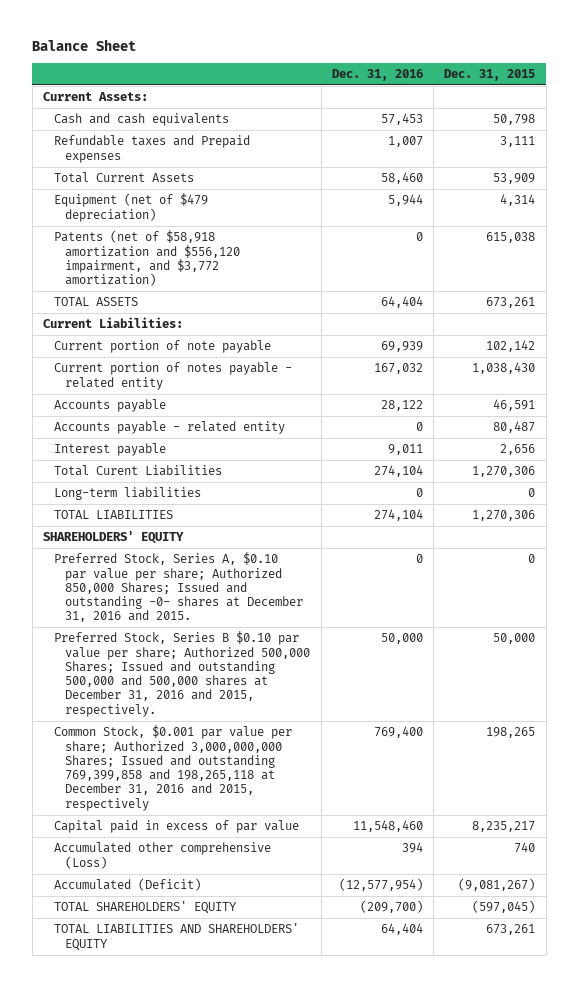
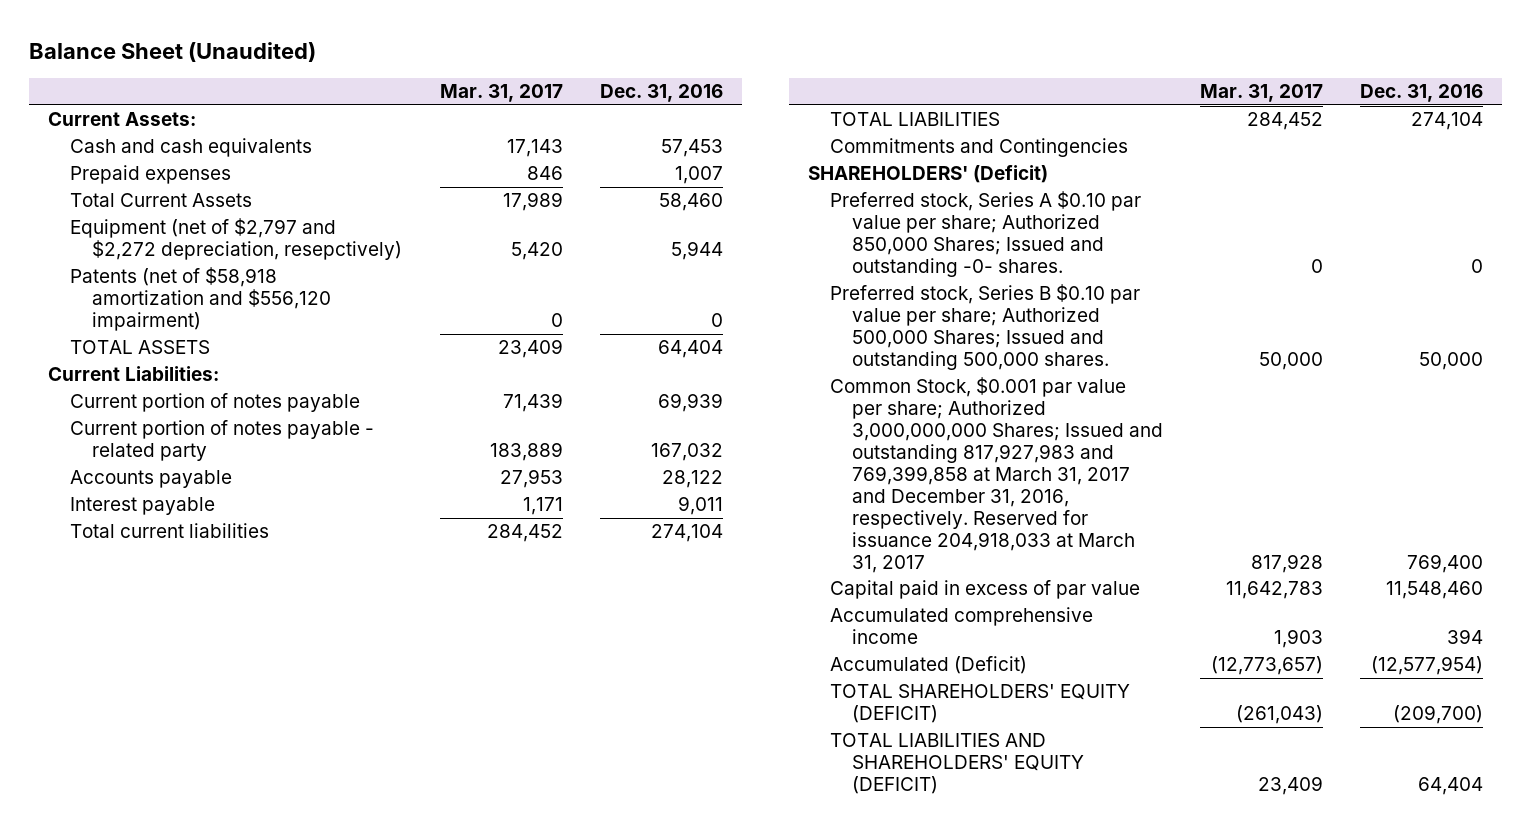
[32,38,137,51] Balance Sheet -> [29,41,317,62] Balance Sheet (Unaudited)
[444,68,536,81] Dec. 31, 2015 -> none
none -> [439,84,563,103] Mar. 31, 2017
[54,135,251,163] Refundable taxes and Prepaid expenses -> none
none -> [69,165,231,185] Prepaid expenses
[54,193,209,222] Equipment (net of $479 depreciation) -> [69,218,402,261] Equipment (net of $2,797 and $2,272 depreciation, resepctively)
[54,230,241,287] Patents (net of $58,918 amortization and $556,120 impairment, and $3,772 amortization) -> [69,267,331,332] Patents (net of $58,918 amortization and $556,120 impairment)
[54,340,272,354] Current portion of note payable -> [69,393,360,413] Current portion of notes payable
[54,362,293,390] Current portion of notes payable - related entity -> [69,420,374,462] Current portion of notes payable - related party
[54,421,286,435] Accounts payable - related entity -> none
[54,487,202,501] Long-term liabilities -> none
[54,465,223,477] Total Curent Liabilities -> [69,523,269,539] Total current liabilities
none -> [829,138,1128,158] Commitments and Contingencies
[43,531,185,545] SHAREHOLDERS' EQUITY -> [807,165,1048,184] SHAREHOLDERS' (Deficit)
[54,552,304,623] Preferred Stock, Series A, $0.10 par value per share; Authorized 850,000 Shares; Issued and outstanding -0- shares at December 31, 2016 and 2015. -> [829,191,1141,278] Preferred stock, Series A $0.10 par value per share; Authorized 850,000 Shares; Issued and outstanding -0- shares.
[54,631,311,717] Preferred Stock, Series B $0.10 par value per share; Authorized 500,000 Shares; Issued and outstanding 500,000 and 500,000 shares at December 31, 2016 and 2015, respectively. -> [829,284,1140,371] Preferred stock, Series B $0.10 par value per share; Authorized 500,000 Shares; Issued and outstanding 500,000 shares.
[54,725,293,811] Common Stock, $0.001 par value per share; Authorized 3,000,000,000 Shares; Issued and outstanding 769,399,858 and 198,265,118 at December 31, 2016 and 2015, respectively -> [829,377,1163,573] Common Stock, $0.001 par value per share; Authorized 3,000,000,000 Shares; Issued and outstanding 817,927,983 and 769,399,858 at March 31, 2017 and December 31, 2016, respectively. Reserved for issuance 204,918,033 at March 31, 2017
[54,842,272,869] Accumulated other comprehensive (Loss) -> [829,607,1093,645] Accumulated comprehensive income
[54,901,238,915] TOTAL SHAREHOLDERS' EQUITY -> [829,684,1130,724] TOTAL SHAREHOLDERS' EQUITY (DEFICIT)
[54,923,300,951] TOTAL LIABILITIES AND SHAREHOLDERS' EQUITY -> [829,733,1084,795] TOTAL LIABILITIES AND SHAREHOLDERS' EQUITY (DEFICIT)

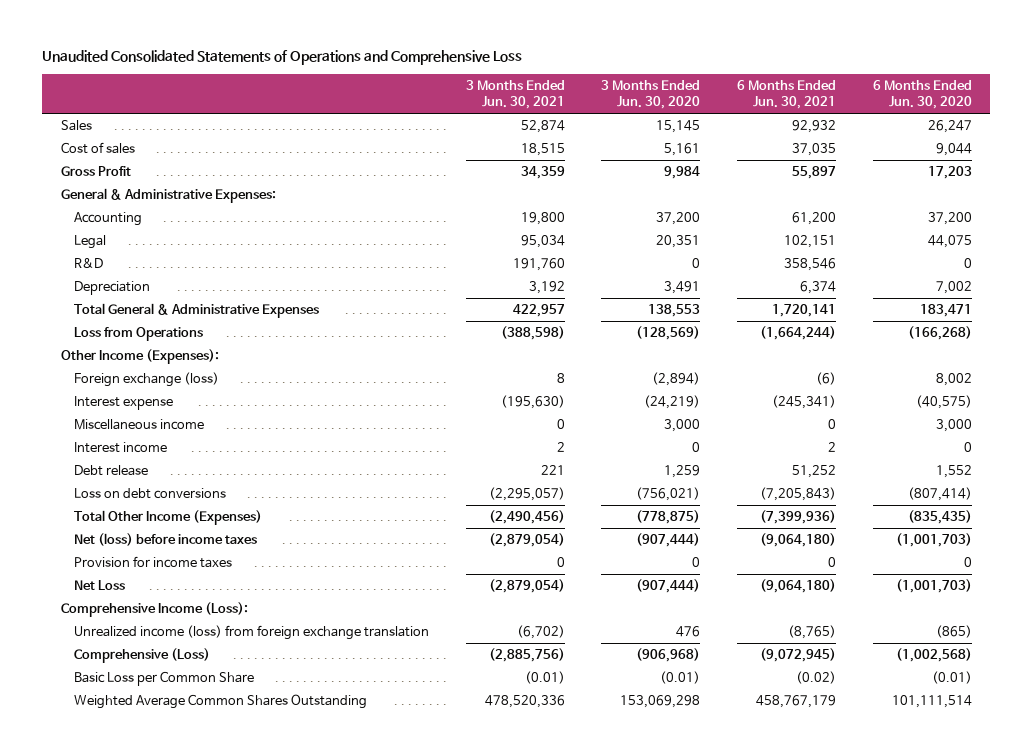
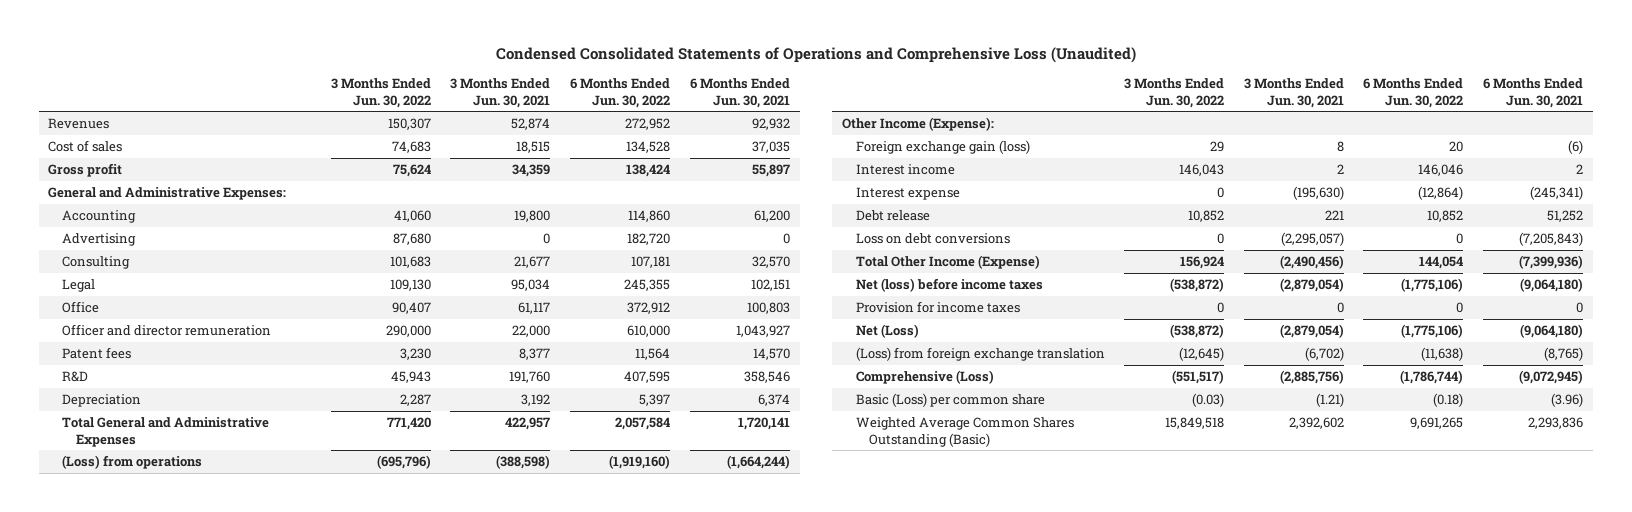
[42,50,523,66] Unaudited Consolidated Statements of Operations and Comprehensive Loss -> [495,46,1136,63] Condensed Consolidated Statements of Operations and Comprehensive Loss (Unaudited)
[601,79,701,109] 3 Months Ended Jun. 30, 2020 -> none
[872,79,972,109] 6 Months Ended Jun. 30, 2020 -> none
none -> [330,77,431,108] 3 Months Ended Jun. 30, 2022
none -> [570,77,671,108] 6 Months Ended Jun. 30, 2022
[60,120,92,132] Sales -> [48,118,110,130] Revenues
[60,166,131,177] Gross Profit -> [48,163,123,178] Gross profit
[60,188,276,204] General & Administrative Expenses: -> [48,187,287,201] General and Administrative Expenses:
none -> [62,233,137,247] Advertising
none -> [62,256,131,270] Consulting
none -> [62,301,100,314] Office
none -> [62,324,272,337] Officer and director remuneration
none -> [62,347,132,360] Patent fees
[73,419,204,431] Miscellaneous income -> none
[73,303,319,319] Total General & Administrative Expenses -> [62,417,270,447] Total General and Administrative Expenses
[73,327,203,342] Loss from Operations -> [62,455,203,470] (Loss) from operations
[60,349,219,365] Other Income (Expenses): -> [841,117,994,132] Other Income (Expense):
[73,372,219,388] Foreign exchange (loss) -> [855,140,1030,155] Foreign exchange gain (loss)
[73,396,173,411] Interest expense -> [855,187,960,201] Interest expense
[73,510,262,526] Total Other Income (Expenses) -> [855,255,1040,270] Total Other Income (Expense)
[60,602,248,618] Comprehensive Income (Loss): -> none
[73,580,125,591] Net Loss -> [855,324,919,339] Net (Loss)
[73,625,429,641] Unrealized income (loss) from foreign exchange translation -> [855,347,1105,362] (Loss) from foreign exchange translation
[73,671,254,687] Basic Loss per Common Share -> [855,393,1045,408] Basic (Loss) per common share
[524,671,565,685] (0.01) -> [1315,393,1344,408] (1.21)
[796,671,837,685] (0.02) -> [1551,393,1584,408] (3.96)
[73,694,367,710] Weighted Average Common Shares Outstanding -> [855,417,1074,447] Weighted Average Common Shares Outstanding (Basic)
[484,695,565,709] 478,520,336 -> [1288,417,1344,430] 2,392,602
[756,695,837,709] 458,767,179 -> [1528,417,1584,430] 2,293,836

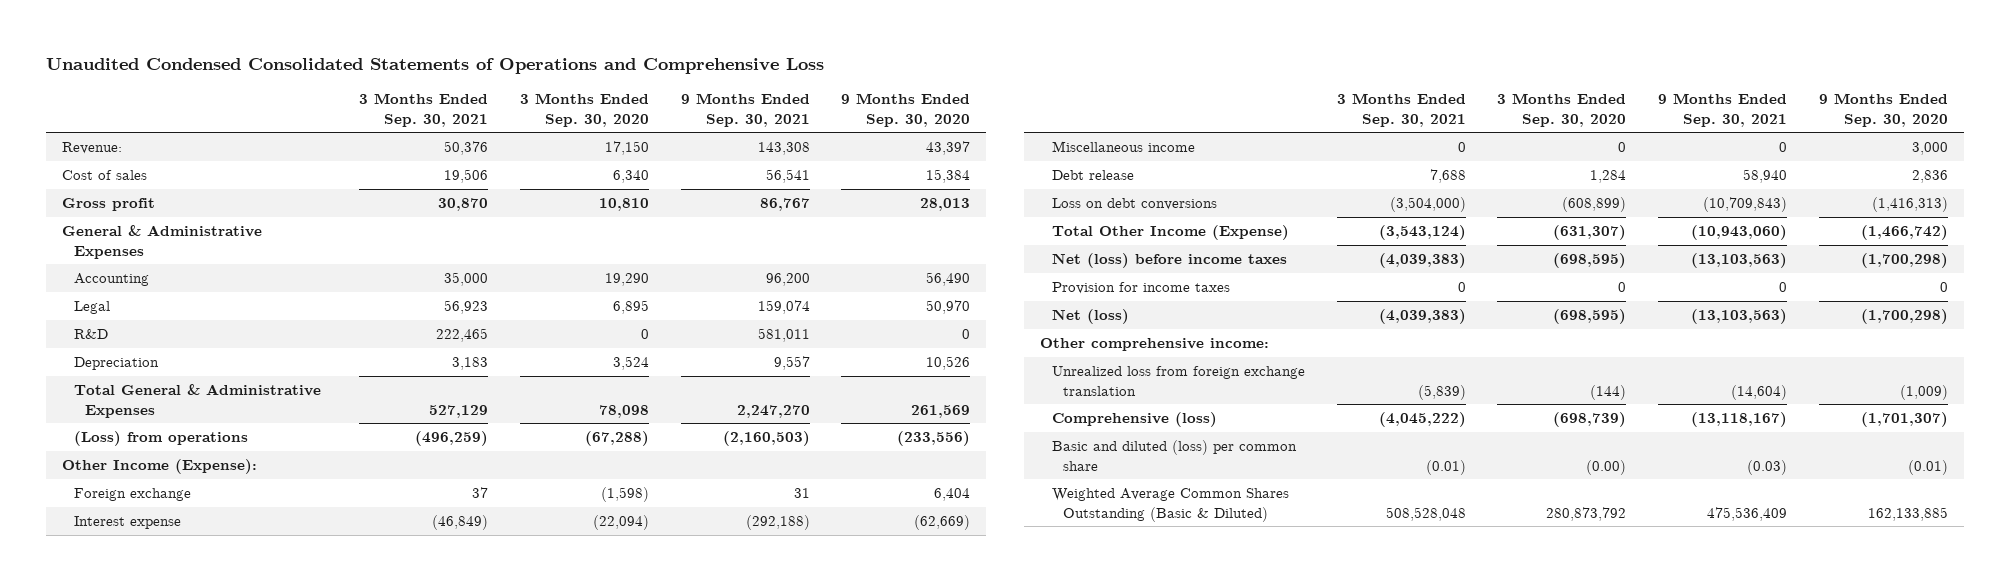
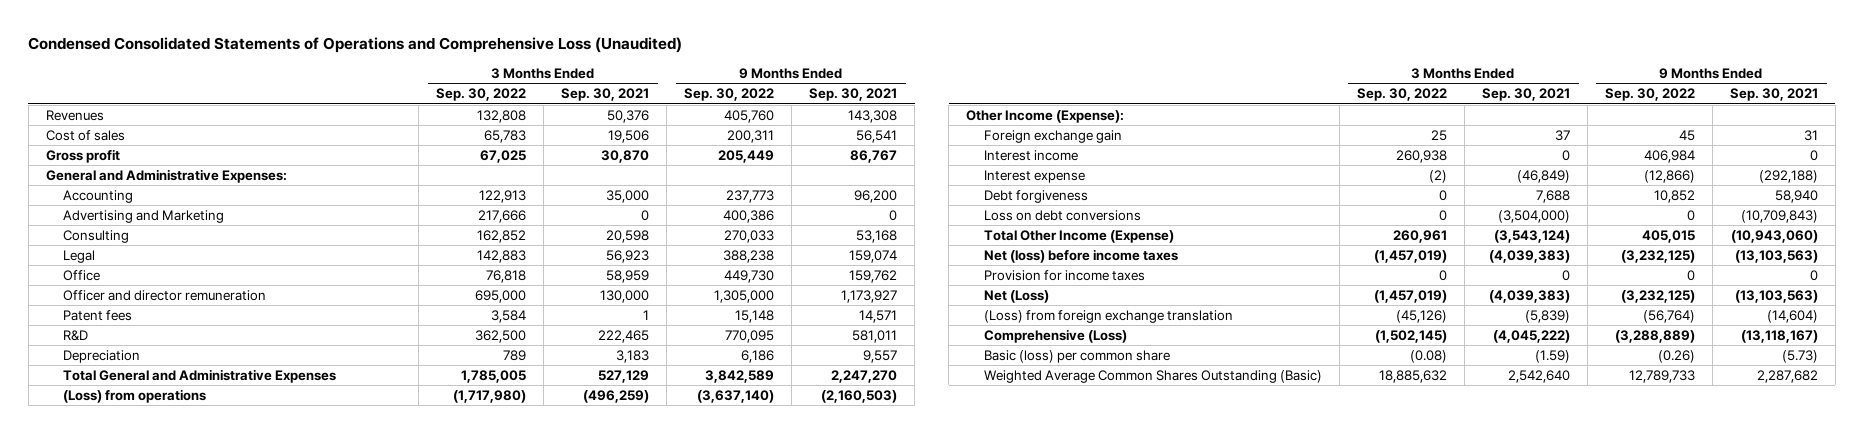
[46,58,825,75] Unaudited Condensed Consolidated Statements of Operations and Comprehensive Loss -> [28,37,683,54] Condensed Consolidated Statements of Operations and Comprehensive Loss (Unaudited)
[519,93,649,127] 3 Months Ended Sep. 30, 2020 -> none
[841,93,971,127] 9 Months Ended Sep. 30, 2020 -> none
none -> [436,88,527,102] Sep. 30, 2022
none -> [684,88,775,102] Sep. 30, 2022
[62,142,123,155] Revenue: -> [45,110,104,122] Revenues
[62,225,263,259] General & Administrative Expenses -> [45,169,287,184] General and Administrative Expenses:
none -> [63,210,225,224] Advertising and Marketing
none -> [63,230,130,244] Consulting
none -> [63,270,101,282] Office
none -> [63,290,267,302] Officer and director remuneration
none -> [63,310,133,322] Patent fees
[73,384,321,418] Total General & Administrative Expenses -> [63,369,337,384] Total General and Administrative Expenses
[73,488,191,502] Foreign exchange -> [983,130,1122,144] Foreign exchange gain
none -> [983,150,1078,162] Interest income
[1051,141,1195,153] Miscellaneous income -> none
[1051,170,1134,181] Debt release -> [983,190,1088,204] Debt forgiveness
[1040,338,1270,352] Other comprehensive income: -> none
[1051,309,1129,325] Net (loss) -> [983,290,1049,304] Net (Loss)
[1051,366,1305,396] Unrealized loss from foreign exchange translation -> [983,310,1233,324] (Loss) from foreign exchange translation
[1051,412,1217,428] Comprehensive (loss) -> [983,329,1127,344] Comprehensive (Loss)
[1051,440,1297,471] Basic and diluted (loss) per common share -> [983,350,1170,364] Basic (loss) per common share
[1425,459,1466,475] (0.01) -> [1534,350,1570,364] (1.59)
[1747,459,1788,475] (0.03) -> [1781,350,1818,364] (5.73)
[1051,488,1289,522] Weighted Average Common Shares Outstanding (Basic & Diluted) -> [983,370,1322,384] Weighted Average Common Shares Outstanding (Basic)
[1385,506,1466,521] 508,528,048 -> [1507,370,1570,384] 2,542,640
[1707,506,1788,521] 475,536,409 -> [1756,370,1818,384] 2,287,682

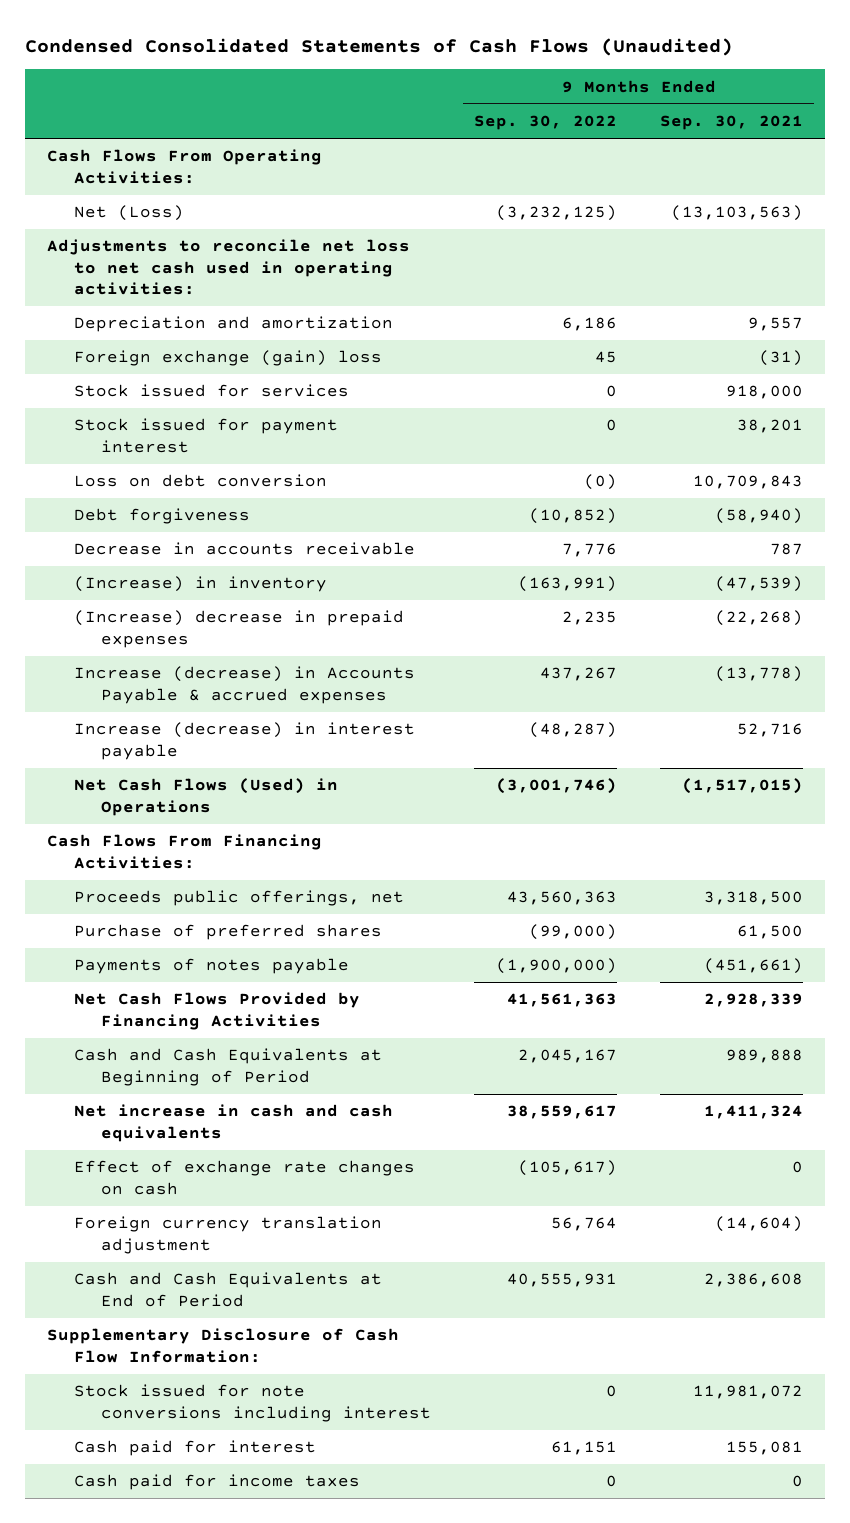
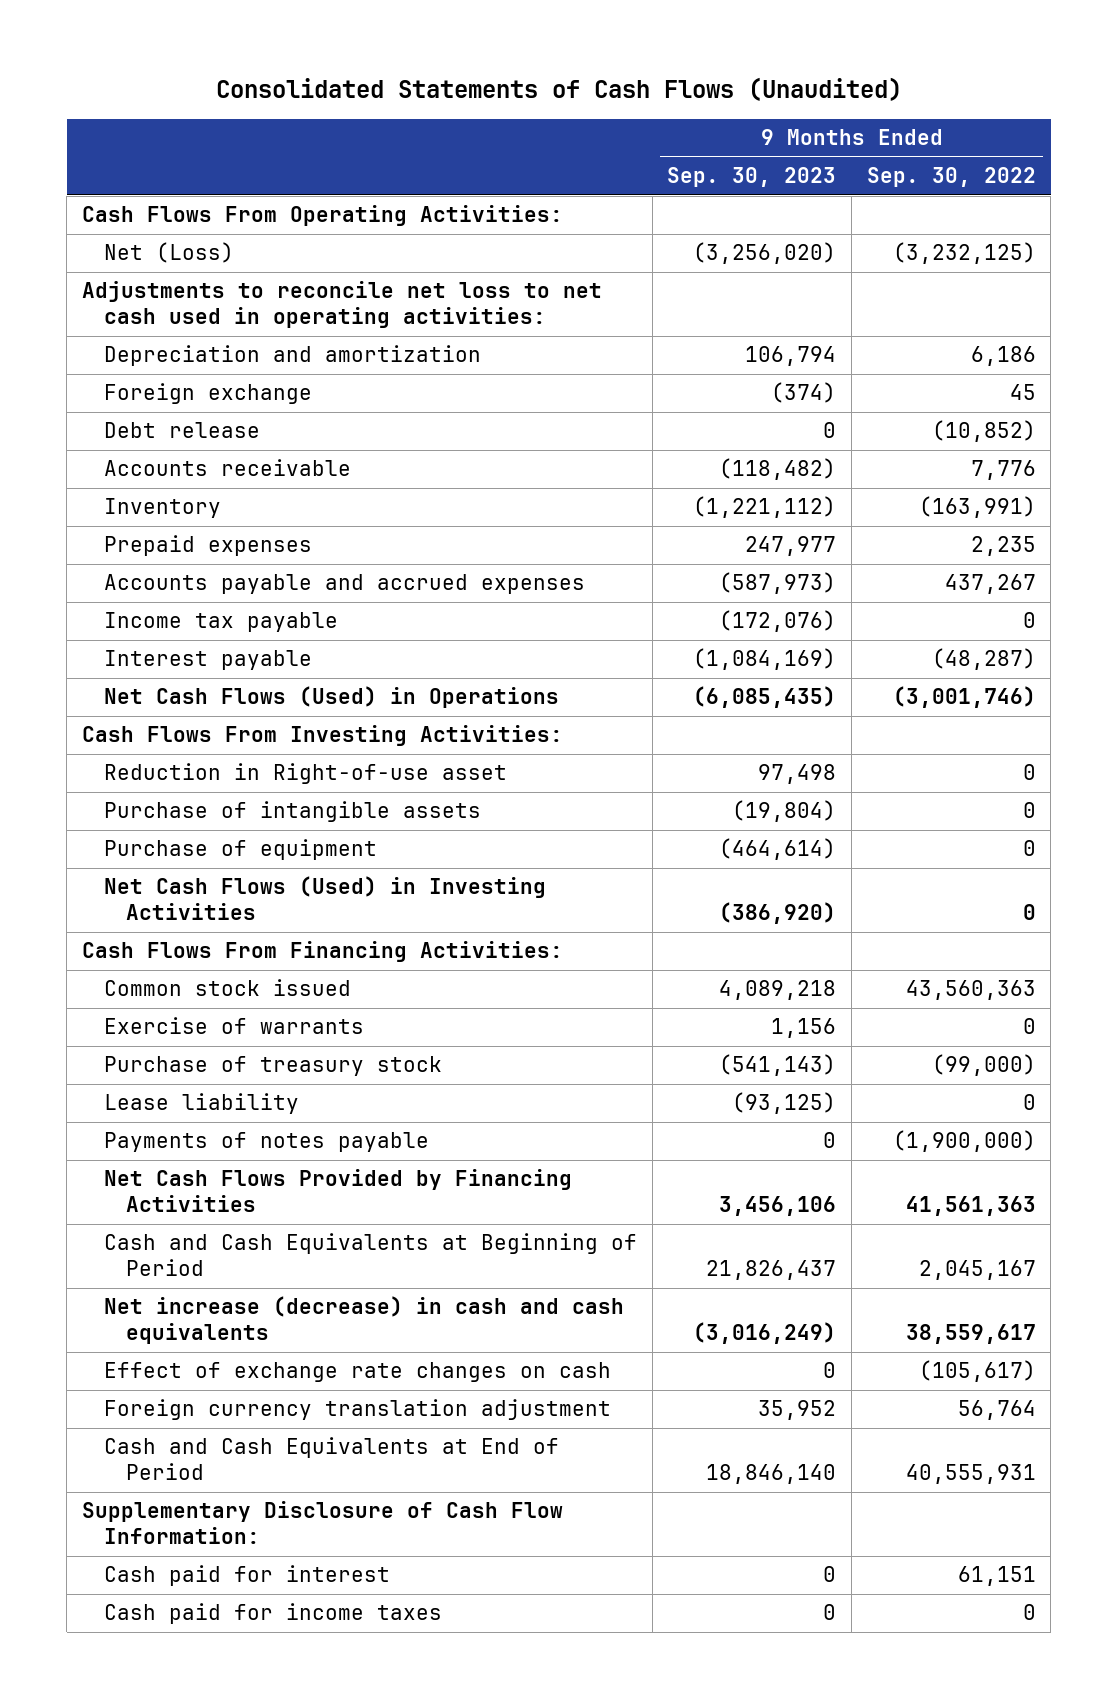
[25,38,734,57] Condensed Consolidated Statements of Cash Flows (Unaudited) -> [215,77,902,102] Consolidated Statements of Cash Flows (Unaudited)
[660,115,804,131] Sep. 30, 2021 -> none
none -> [667,167,837,188] Sep. 30, 2023
[73,384,349,398] Stock issued for services -> none
[73,418,338,453] Stock issued for payment interest -> none
[73,474,327,488] Loss on debt conversion -> none
[73,350,382,367] Foreign exchange (gain) loss -> [104,383,313,405] Foreign exchange
[73,508,250,525] Debt forgiveness -> [104,422,261,439] Debt release
[73,542,415,556] Decrease in accounts receivable -> [104,459,352,477] Accounts receivable
[73,576,327,593] (Increase) in inventory -> [104,498,222,519] Inventory
[73,610,404,648] (Increase) decrease in prepaid expenses -> [104,535,313,557] Prepaid expenses
[73,666,415,704] Increase (decrease) in Accounts Payable & accrued expenses -> [104,574,586,595] Accounts payable and accrued expenses
none -> [104,612,339,633] Income tax payable
[73,722,415,760] Increase (decrease) in interest payable -> [104,650,313,671] Interest payable
none -> [82,725,564,747] Cash Flows From Investing Activities:
none -> [104,763,508,785] Reduction in Right-of-use asset
none -> [104,801,482,823] Purchase of intangible assets
none -> [104,839,378,861] Purchase of equipment
none -> [104,876,547,921] Net Cash Flows (Used) in Investing Activities
[73,924,382,941] Purchase of preferred shares -> none
[73,890,404,907] Proceeds public offerings, net -> [104,979,352,997] Common stock issued
none -> [104,1017,365,1035] Exercise of warrants
none -> [104,1056,443,1077] Purchase of treasury stock
none -> [104,1093,300,1115] Lease liability
[73,1104,393,1142] Net increase in cash and cash equivalents -> [104,1296,625,1345] Net increase (decrease) in cash and cash equivalents
[73,1384,432,1422] Stock issued for note conversions including interest -> none

